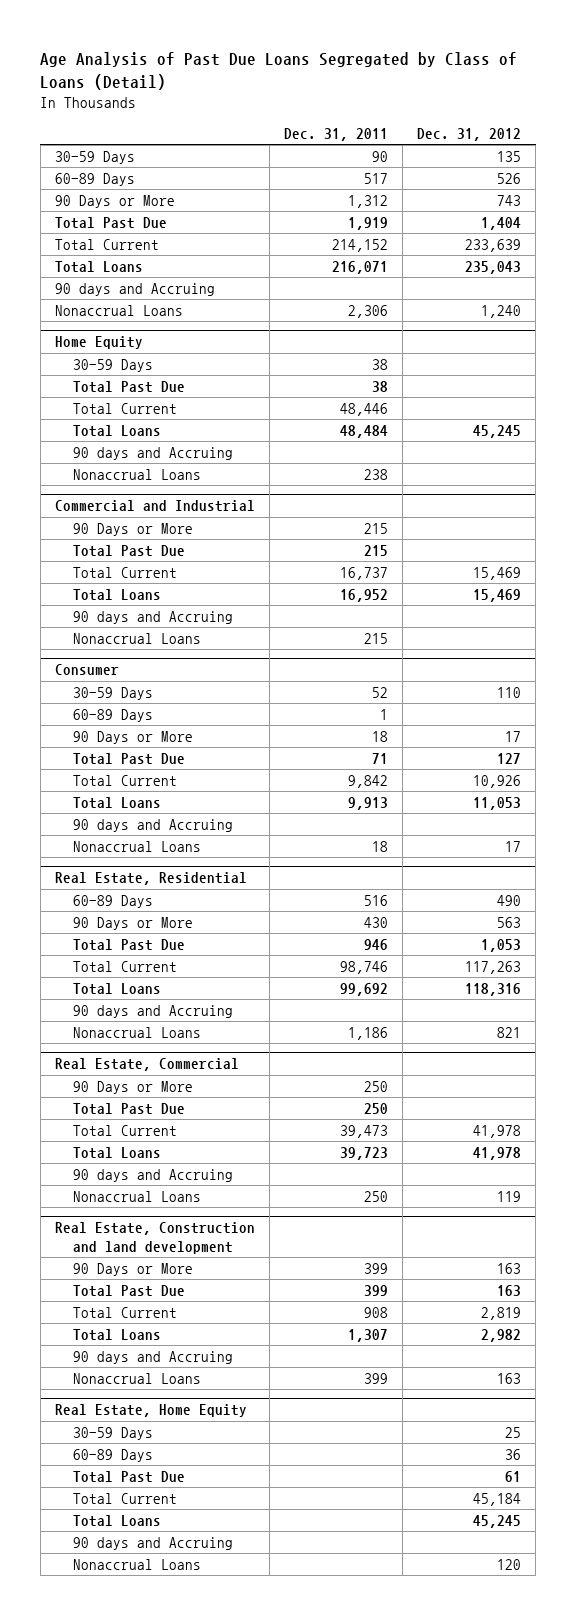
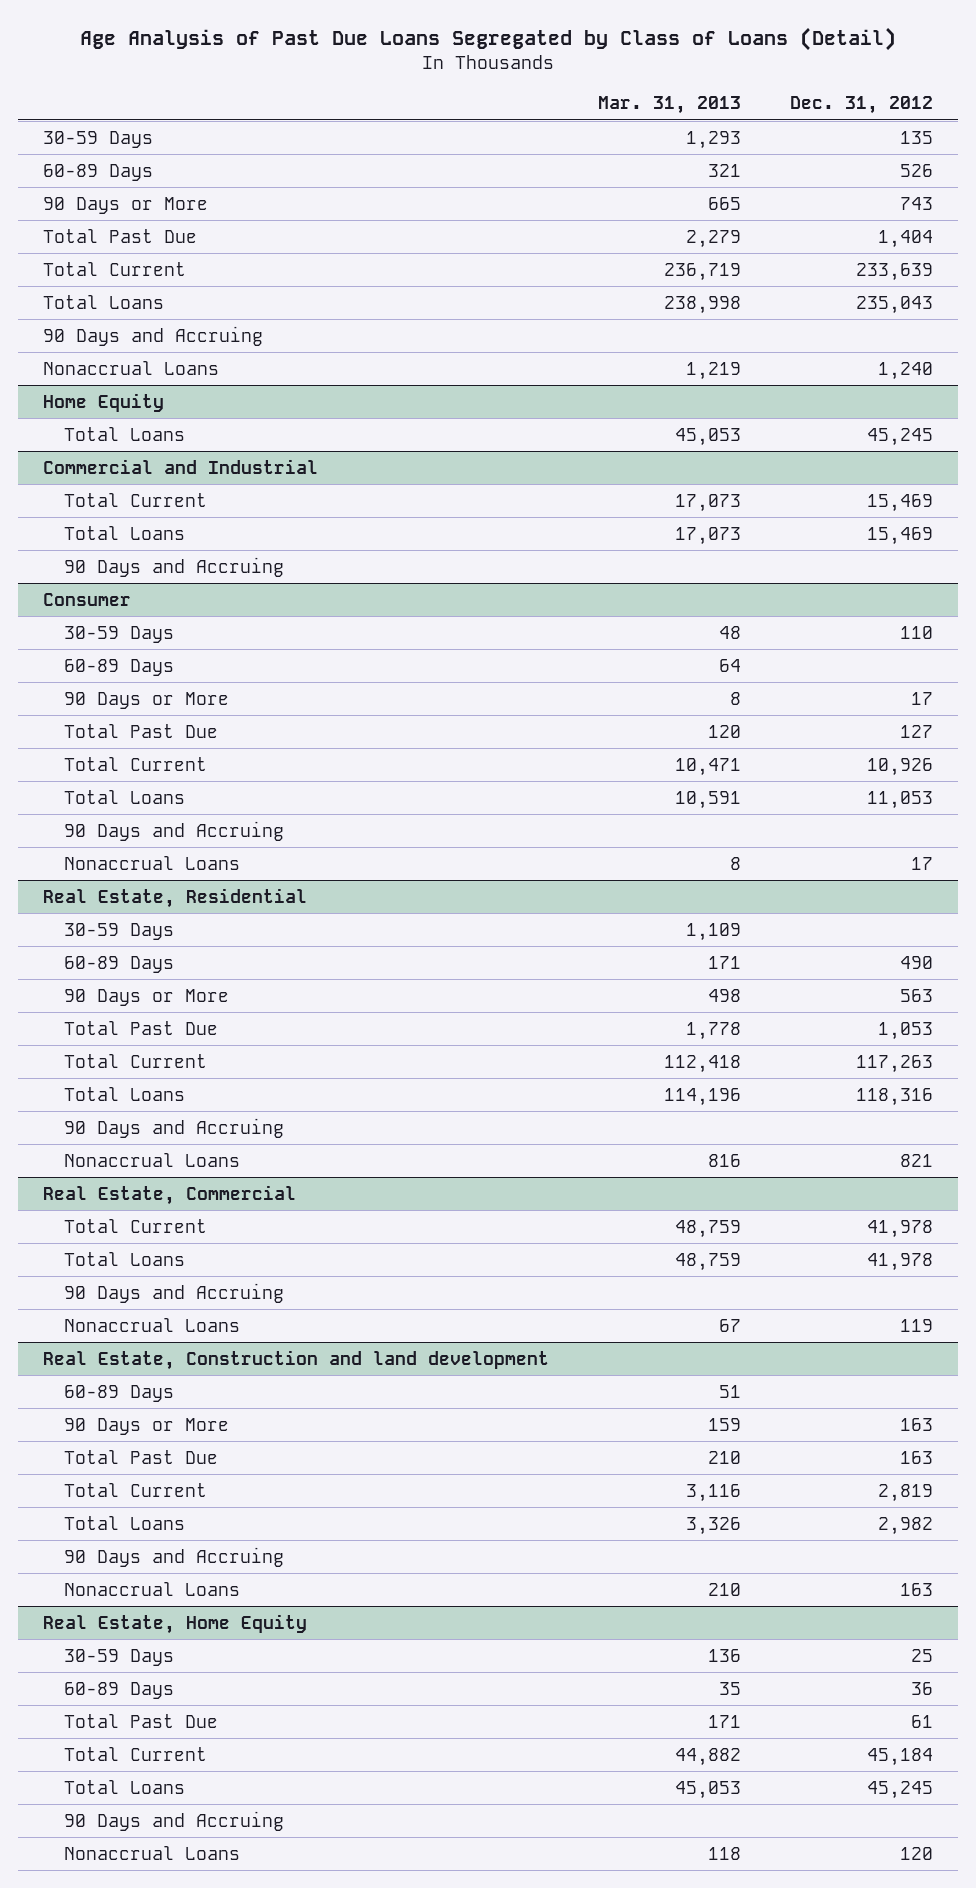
[284,128,389,142] Dec. 31, 2011 -> none
none -> [597,96,741,115] Mar. 31, 2013
[54,282,215,296] 90 days and Accruing -> [42,325,263,346] 90 Days and Accruing
[72,358,153,372] 30-59 Days -> none
[72,380,185,393] Total Past Due -> none
[72,402,177,414] Total Current -> none
[72,446,233,460] 90 days and Accruing -> none
[72,468,201,480] Nonaccrual Loans -> none
[72,522,193,536] 90 Days or More -> none
[72,544,185,557] Total Past Due -> none
[72,632,201,644] Nonaccrual Loans -> none
[72,610,233,624] 90 days and Accruing -> [64,556,285,577] 90 Days and Accruing
[72,818,233,832] 90 days and Accruing -> [64,820,285,841] 90 Days and Accruing
none -> [64,922,175,940] 30-59 Days
[72,1004,233,1018] 90 days and Accruing -> [64,1117,285,1138] 90 Days and Accruing
[72,1080,193,1094] 90 Days or More -> none
[72,1102,185,1115] Total Past Due -> none
[72,1168,233,1182] 90 days and Accruing -> [64,1282,285,1303] 90 Days and Accruing
none -> [64,1384,175,1402] 60-89 Days
[72,1350,233,1364] 90 days and Accruing -> [64,1546,285,1567] 90 Days and Accruing
[72,1536,233,1550] 90 days and Accruing -> [64,1810,285,1831] 90 Days and Accruing

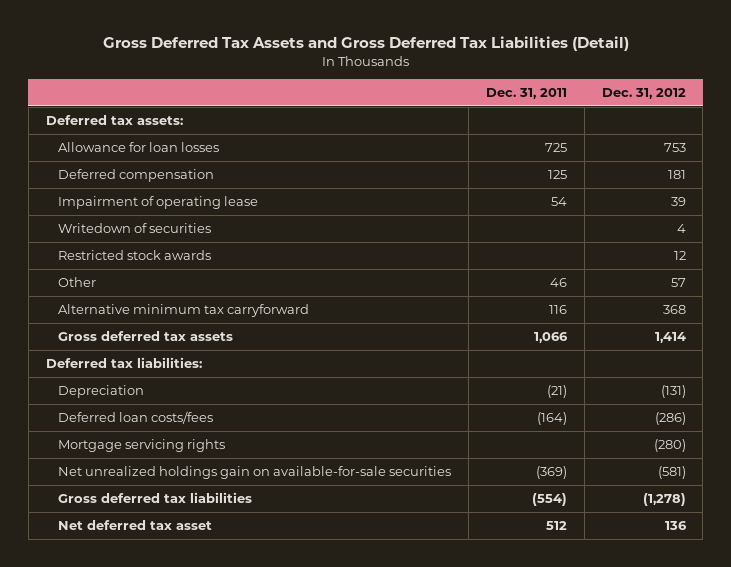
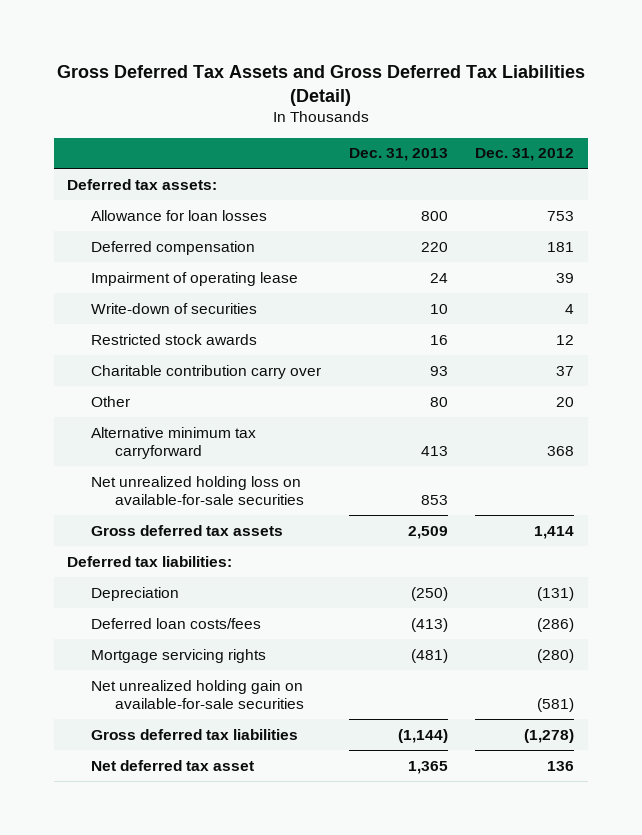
[485,87,567,99] Dec. 31, 2011 -> none
none -> [348,148,448,162] Dec. 31, 2013
[57,222,211,233] Writedown of securities -> [91,302,258,314] Write-down of securities
none -> [91,364,322,379] Charitable contribution carry over
[670,277,686,287] 57 -> [556,396,575,407] 20
none -> [91,475,304,506] Net unrealized holding loss on available-for-sale securities
[57,465,451,479] Net unrealized holdings gain on available-for-sale securities -> [91,679,304,710] Net unrealized holding gain on available-for-sale securities

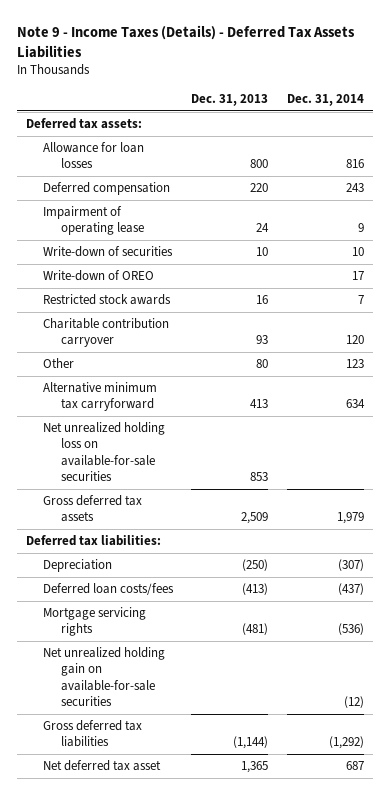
[56,64,585,106] Gross Deferred Tax Assets and Gross Deferred Tax Liabilities (Detail) -> [16,24,355,58] Note 9 - Income Taxes (Details) - Deferred Tax Assets Liabilities
[475,148,575,162] Dec. 31, 2012 -> none
none -> [286,93,364,106] Dec. 31, 2014
none -> [43,270,155,282] Write-down of OREO
[91,364,322,379] Charitable contribution carry over -> [43,318,170,348] Charitable contribution carryover

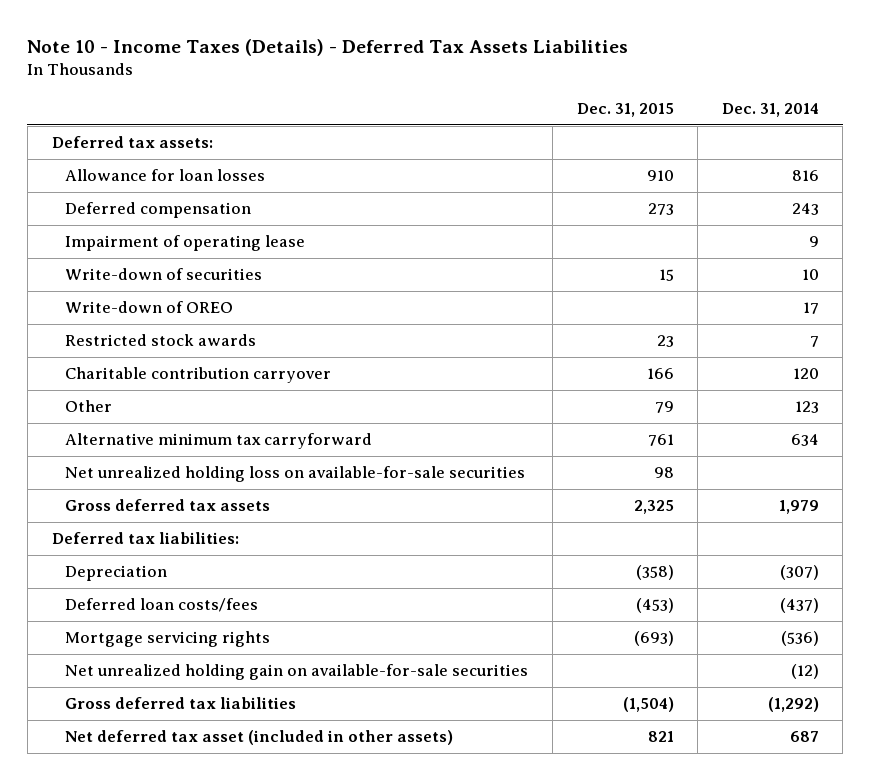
[16,24,355,58] Note 9 - Income Taxes (Details) - Deferred Tax Assets Liabilities -> [27,38,629,56] Note 10 - Income Taxes (Details) - Deferred Tax Assets Liabilities
[191,93,269,106] Dec. 31, 2013 -> none
none -> [576,102,674,117] Dec. 31, 2015
[43,760,162,772] Net deferred tax asset -> [65,730,454,746] Net deferred tax asset (included in other assets)

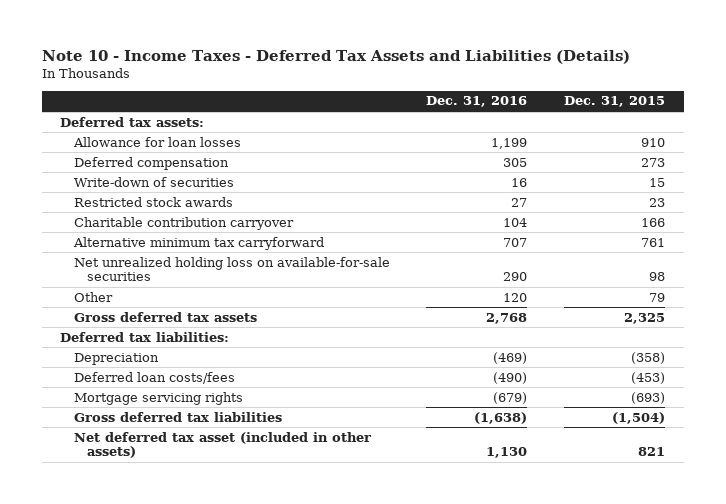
[27,38,629,56] Note 10 - Income Taxes (Details) - Deferred Tax Assets Liabilities -> [42,50,631,65] Note 10 - Income Taxes - Deferred Tax Assets and Liabilities (Details)
[721,102,819,117] Dec. 31, 2014 -> none
none -> [426,96,528,108] Dec. 31, 2016
[65,235,306,252] Impairment of operating lease -> none
[65,301,234,314] Write-down of OREO -> none
[65,400,113,413] Other -> [73,291,113,302] Other
[65,664,529,681] Net unrealized holding gain on available-for-sale securities -> none

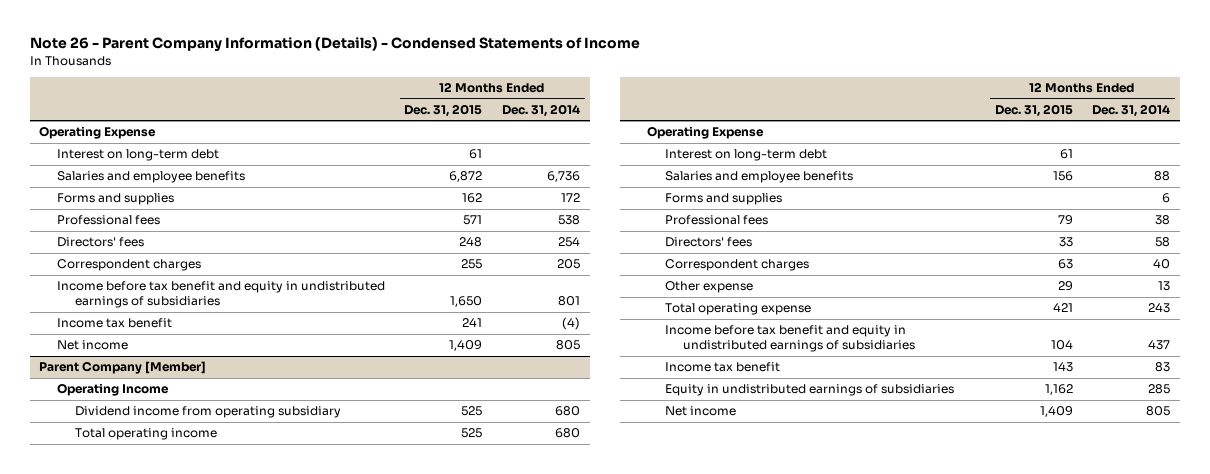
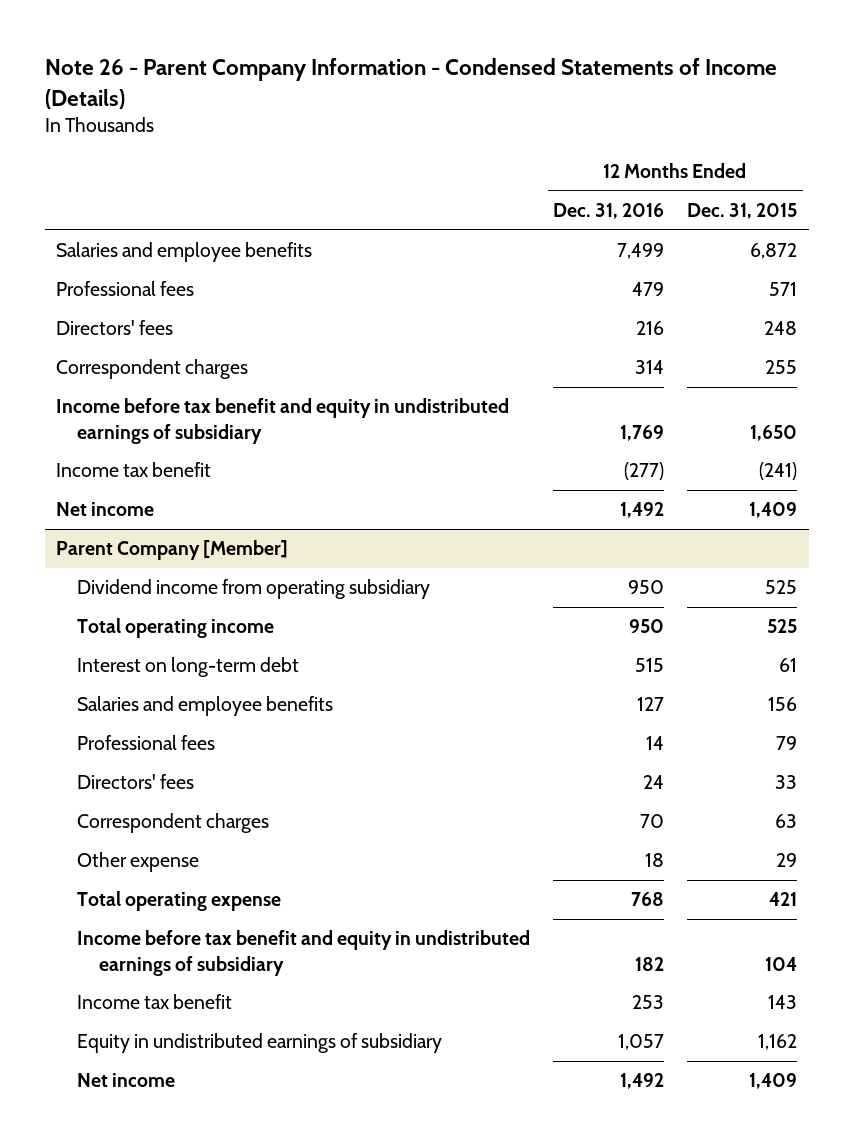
[29,37,640,53] Note 26 - Parent Company Information (Details) - Condensed Statements of Income -> [44,58,777,109] Note 26 - Parent Company Information - Condensed Statements of Income (Details)
[501,103,580,117] Dec. 31, 2014 -> none
none -> [553,203,665,220] Dec. 31, 2016
[39,126,157,140] Operating Expense -> none
[56,149,219,162] Interest on long-term debt -> none
[56,193,174,206] Forms and supplies -> none
[56,281,385,309] Income before tax benefit and equity in undistributed earnings of subsidiaries -> [56,398,510,444] Income before tax benefit and equity in undistributed earnings of subsidiary
[462,318,483,328] 241 -> [759,462,798,481] (241)
[56,383,169,397] Operating Income -> none
[647,126,765,140] Operating Expense -> none
[664,193,782,206] Forms and supplies -> none
[664,325,915,353] Income before tax benefit and equity in undistributed earnings of subsidiaries -> [77,930,531,976] Income before tax benefit and equity in undistributed earnings of subsidiary
[664,384,954,397] Equity in undistributed earnings of subsidiaries -> [77,1033,443,1054] Equity in undistributed earnings of subsidiary

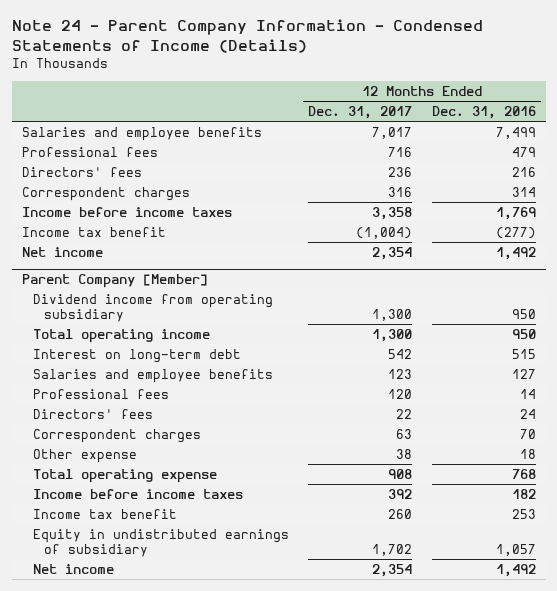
[44,58,777,109] Note 26 - Parent Company Information - Condensed Statements of Income (Details) -> [11,19,483,54] Note 24 - Parent Company Information - Condensed Statements of Income (Details)
[687,203,798,220] Dec. 31, 2015 -> none
none -> [308,105,413,119] Dec. 31, 2017
[56,398,510,444] Income before tax benefit and equity in undistributed earnings of subsidiary -> [21,206,232,217] Income before income taxes
[77,930,531,976] Income before tax benefit and equity in undistributed earnings of subsidiary -> [32,488,243,499] Income before income taxes

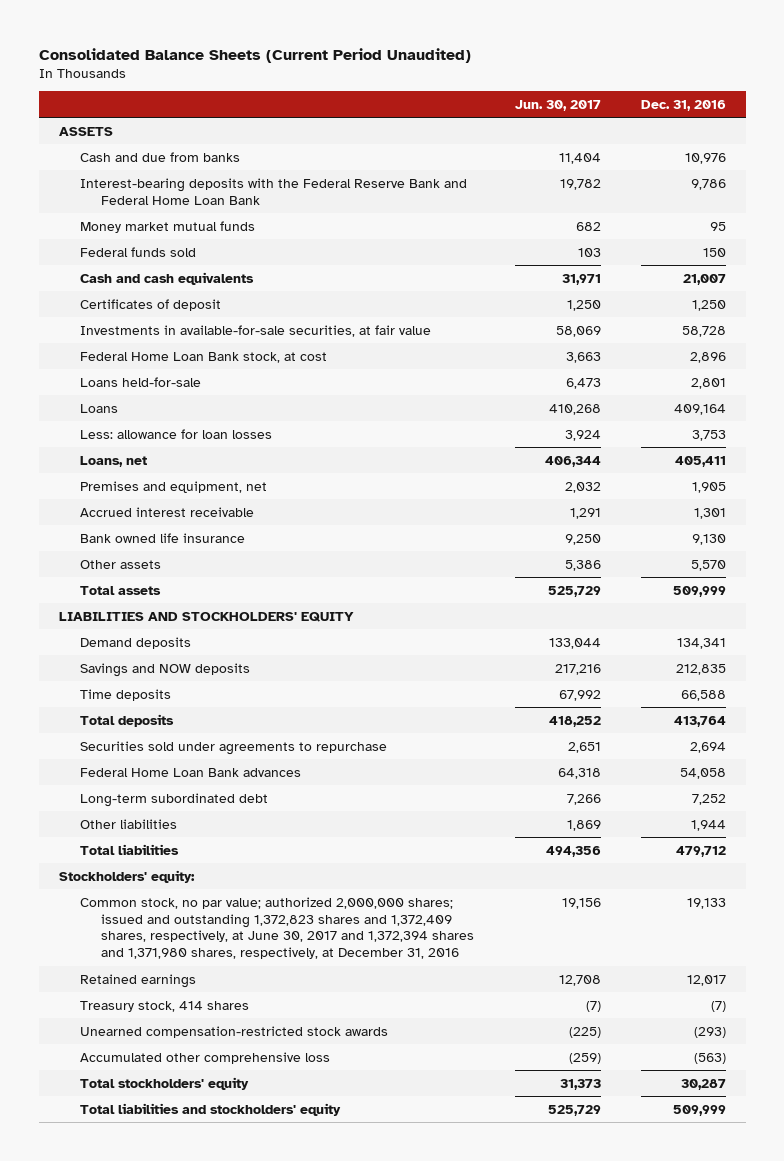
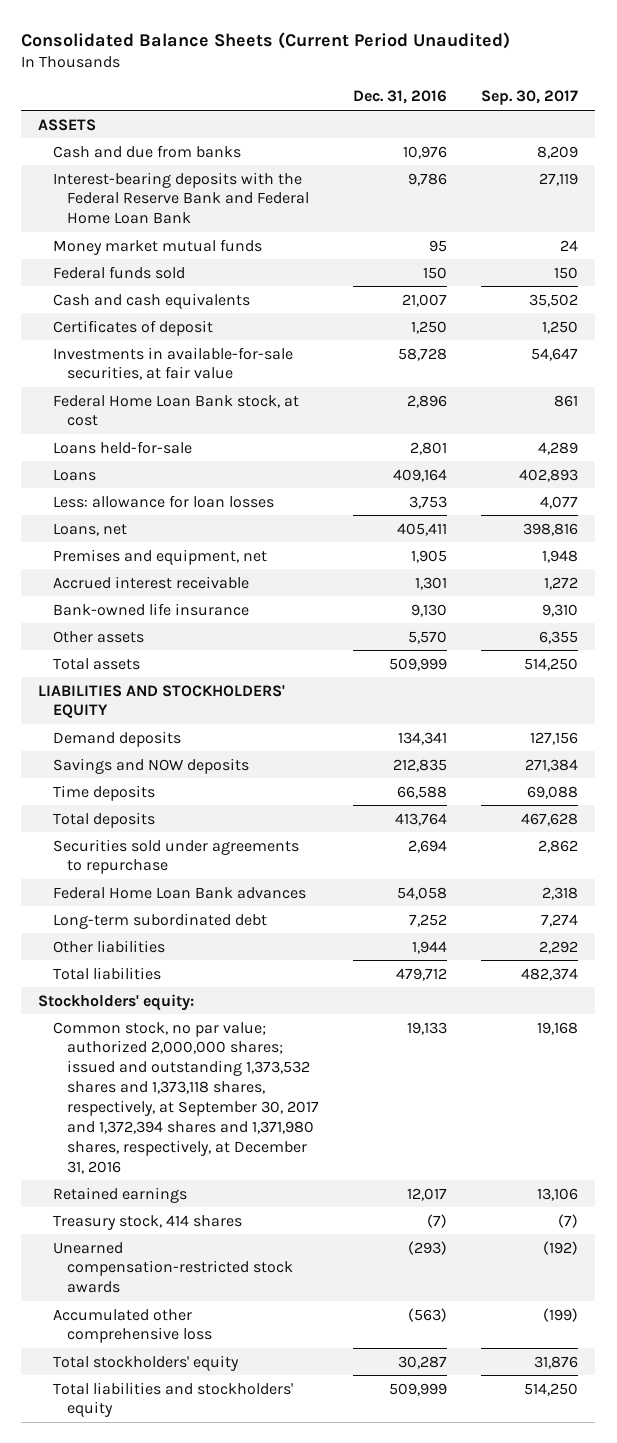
[514,99,601,111] Jun. 30, 2017 -> none
none -> [481,90,579,106] Sep. 30, 2017
[80,532,246,543] Bank owned life insurance -> [52,602,249,616] Bank-owned life insurance
[80,896,475,960] Common stock, no par value; authorized 2,000,000 shares; issued and outstanding 1,372,823 shares and 1,372,409 shares, respectively, at June 30, 2017 and 1,372,394 shares and 1,371,980 shares, respectively, at December 31, 2016 -> [52,1021,320,1174] Common stock, no par value; authorized 2,000,000 shares; issued and outstanding 1,373,532 shares and 1,373,118 shares, respectively, at September 30, 2017 and 1,372,394 shares and 1,371,980 shares, respectively, at December 31, 2016

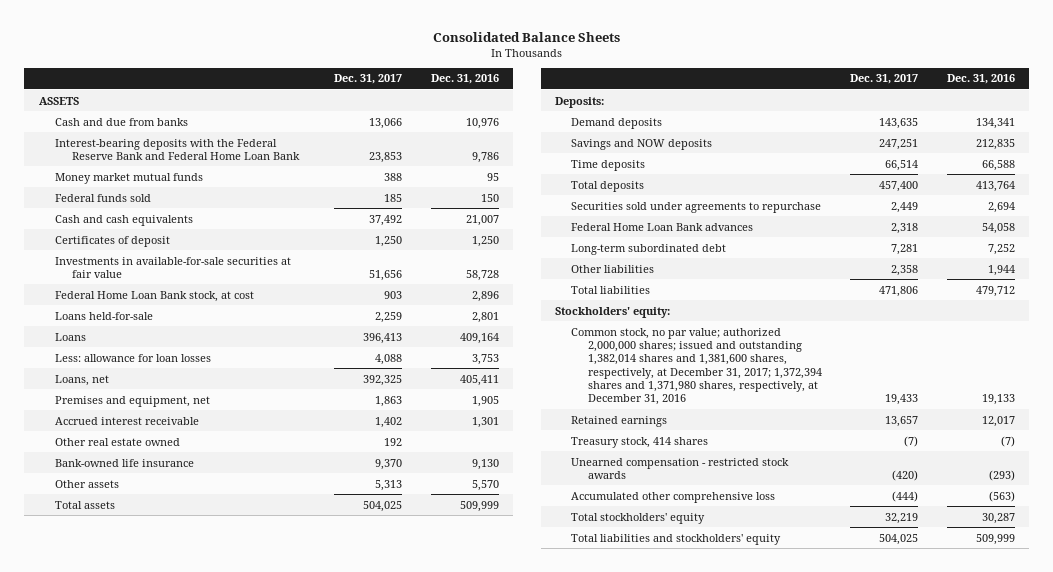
[21,31,511,49] Consolidated Balance Sheets (Current Period Unaudited) -> [432,31,620,42] Consolidated Balance Sheets
[481,90,579,106] Sep. 30, 2017 -> none
none -> [334,74,403,85] Dec. 31, 2017
[52,346,293,381] Investments in available-for-sale securities, at fair value -> [55,256,292,278] Investments in available-for-sale securities at fair value
none -> [55,437,181,446] Other real estate owned
[38,684,286,719] LIABILITIES AND STOCKHOLDERS' EQUITY -> none
none -> [554,96,604,108] Deposits:
[52,1021,320,1174] Common stock, no par value; authorized 2,000,000 shares; issued and outstanding 1,373,532 shares and 1,373,118 shares, respectively, at September 30, 2017 and 1,372,394 shares and 1,371,980 shares, respectively, at December 31, 2016 -> [571,327,822,406] Common stock, no par value; authorized 2,000,000 shares; issued and outstanding 1,382,014 shares and 1,381,600 shares, respectively, at December 31, 2017; 1,372,394 shares and 1,371,980 shares, respectively, at December 31, 2016
[52,1241,294,1294] Unearned compensation-restricted stock awards -> [571,457,790,479] Unearned compensation - restricted stock awards

